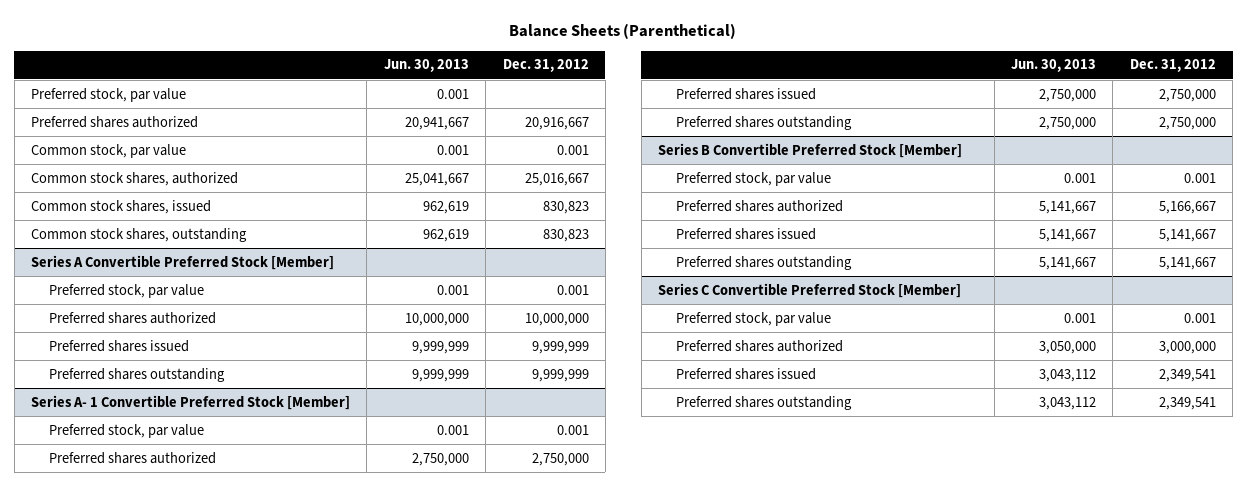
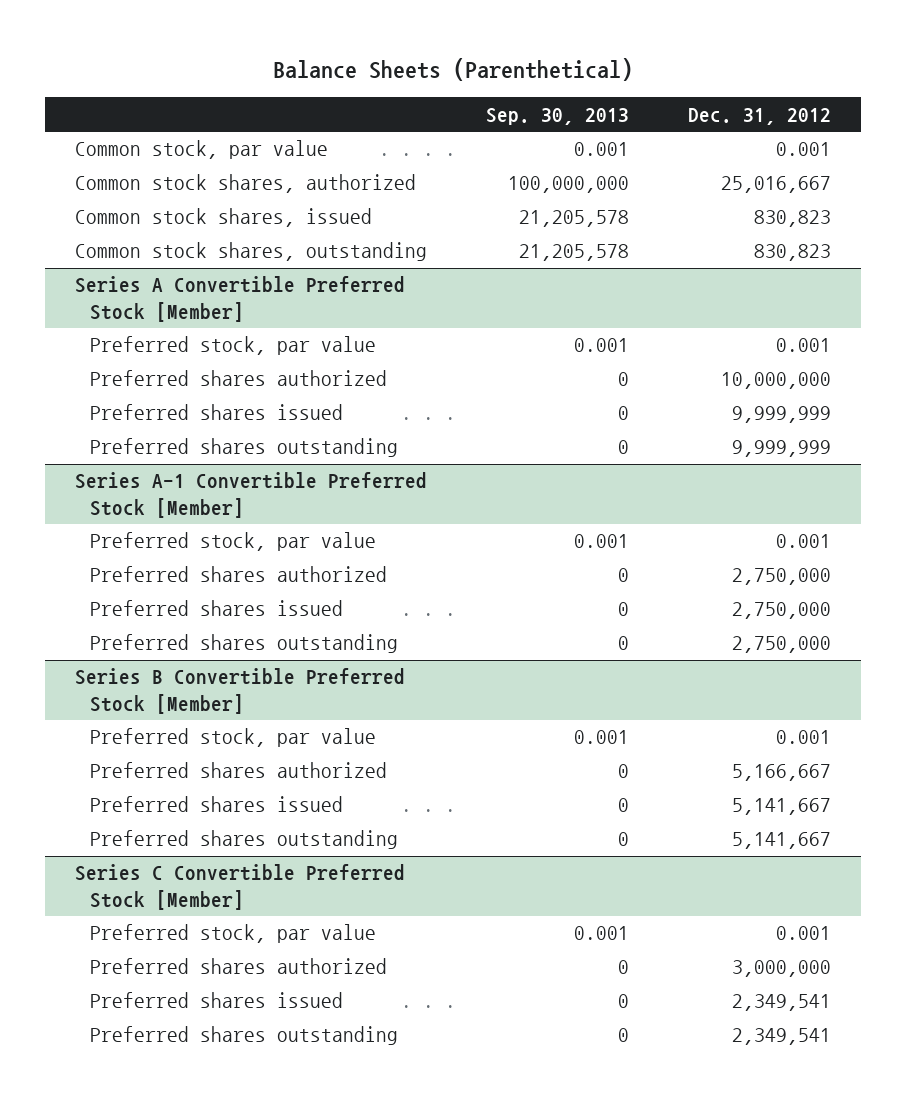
[383,59,469,73] Jun. 30, 2013 -> none
none -> [485,107,629,125] Sep. 30, 2013
[31,87,187,102] Preferred stock, par value -> none
[31,115,199,128] Preferred shares authorized -> none
[31,394,351,410] Series A- 1 Convertible Preferred Stock [Member] -> [74,472,427,518] Series A-1 Convertible Preferred Stock [Member]

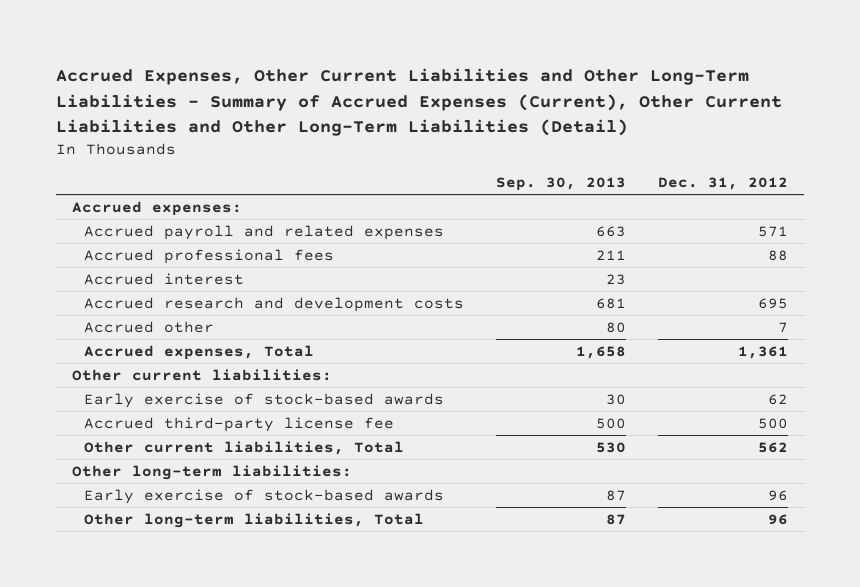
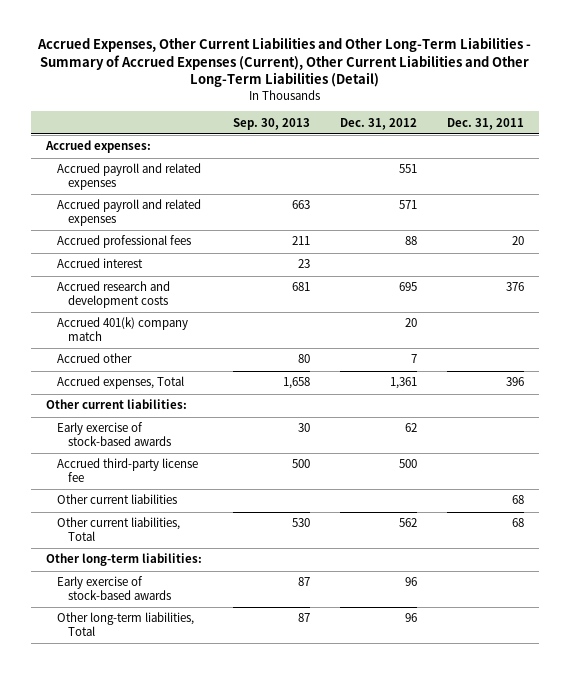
none -> [447,117,525,130] Dec. 31, 2011
none -> [57,163,202,191] Accrued payroll and related expenses
none -> [57,317,189,342] Accrued 401(k) company match
none -> [57,494,178,505] Other current liabilities

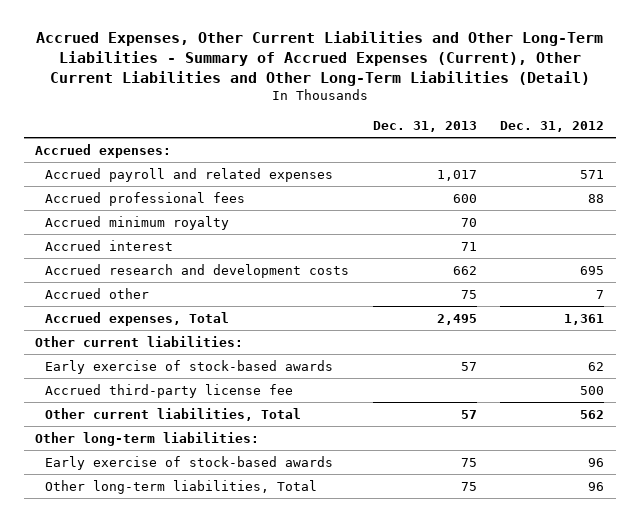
[232,117,310,130] Sep. 30, 2013 -> none
[447,117,525,130] Dec. 31, 2011 -> none
none -> [372,120,477,132] Dec. 31, 2013
[57,163,202,191] Accrued payroll and related expenses -> none
none -> [45,215,230,230] Accrued minimum royalty
[57,317,189,342] Accrued 401(k) company match -> none
[57,494,178,505] Other current liabilities -> none

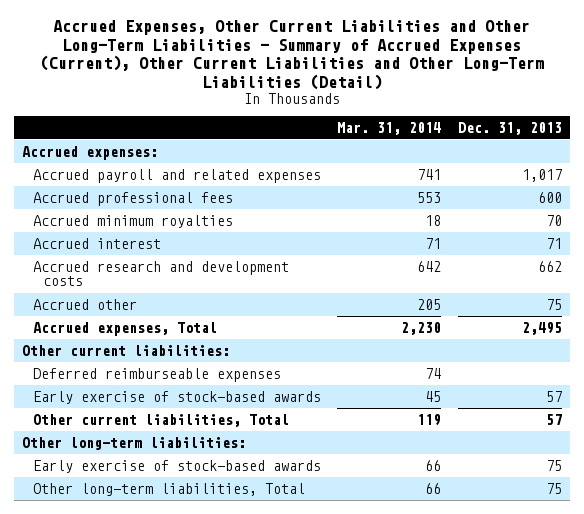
[500,120,605,132] Dec. 31, 2012 -> none
none -> [337,121,442,135] Mar. 31, 2014
[45,215,230,230] Accrued minimum royalty -> [32,215,233,229] Accrued minimum royalties
none -> [32,368,281,383] Deferred reimburseable expenses
[45,383,294,398] Accrued third-party license fee -> none

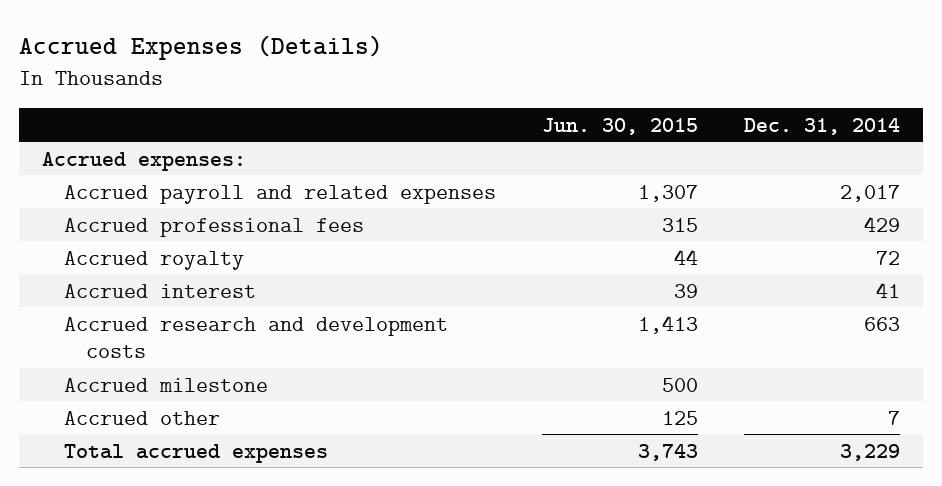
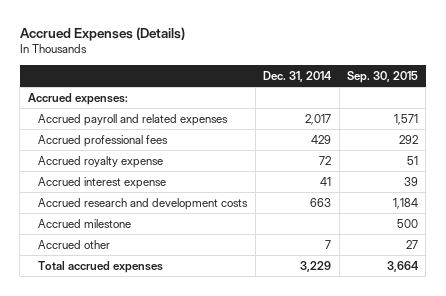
[542,117,699,135] Jun. 30, 2015 -> none
none -> [347,70,419,83] Sep. 30, 2015
[64,250,245,270] Accrued royalty -> [38,155,164,168] Accrued royalty expense
[64,283,257,298] Accrued interest -> [38,176,167,189] Accrued interest expense

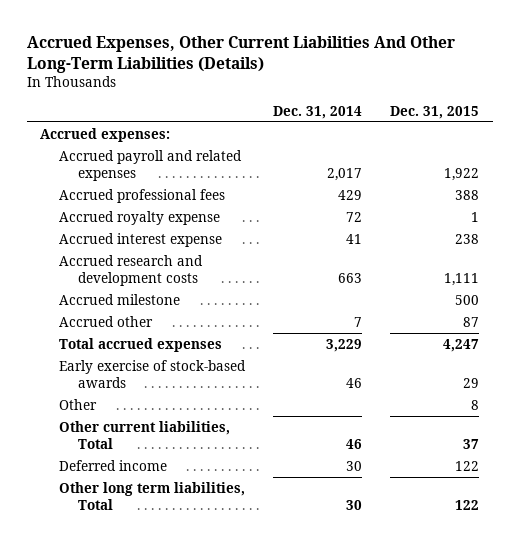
[19,26,185,41] Accrued Expenses (Details) -> [26,35,455,73] Accrued Expenses, Other Current Liabilities And Other Long-Term Liabilities (Details)
[347,70,419,83] Sep. 30, 2015 -> none
none -> [389,106,479,120] Dec. 31, 2015
none -> [59,359,247,388] Early exercise of stock-based awards
none -> [59,398,98,410] Other
none -> [59,420,231,449] Other current liabilities, Total
none -> [59,459,168,471] Deferred income
none -> [59,481,246,510] Other long term liabilities, Total

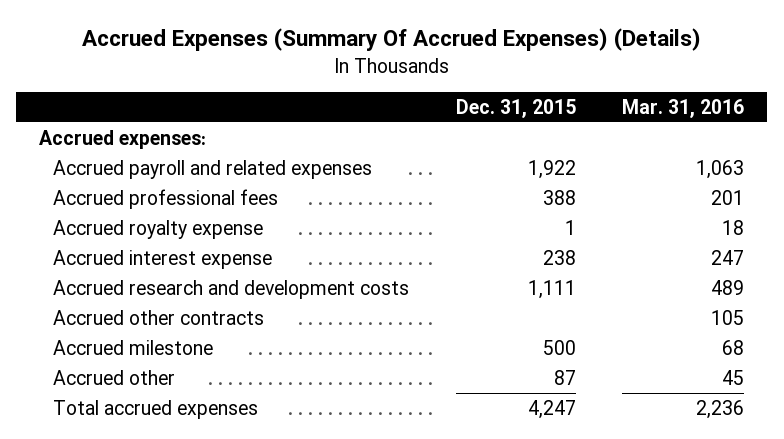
[26,35,455,73] Accrued Expenses, Other Current Liabilities And Other Long-Term Liabilities (Details) -> [81,28,701,52] Accrued Expenses (Summary Of Accrued Expenses) (Details)
[273,106,363,120] Dec. 31, 2014 -> none
none -> [622,98,745,118] Mar. 31, 2016
none -> [53,309,265,325] Accrued other contracts
[59,359,247,388] Early exercise of stock-based awards -> none
[59,398,98,410] Other -> none
[59,420,231,449] Other current liabilities, Total -> none
[59,459,168,471] Deferred income -> none
[59,481,246,510] Other long term liabilities, Total -> none

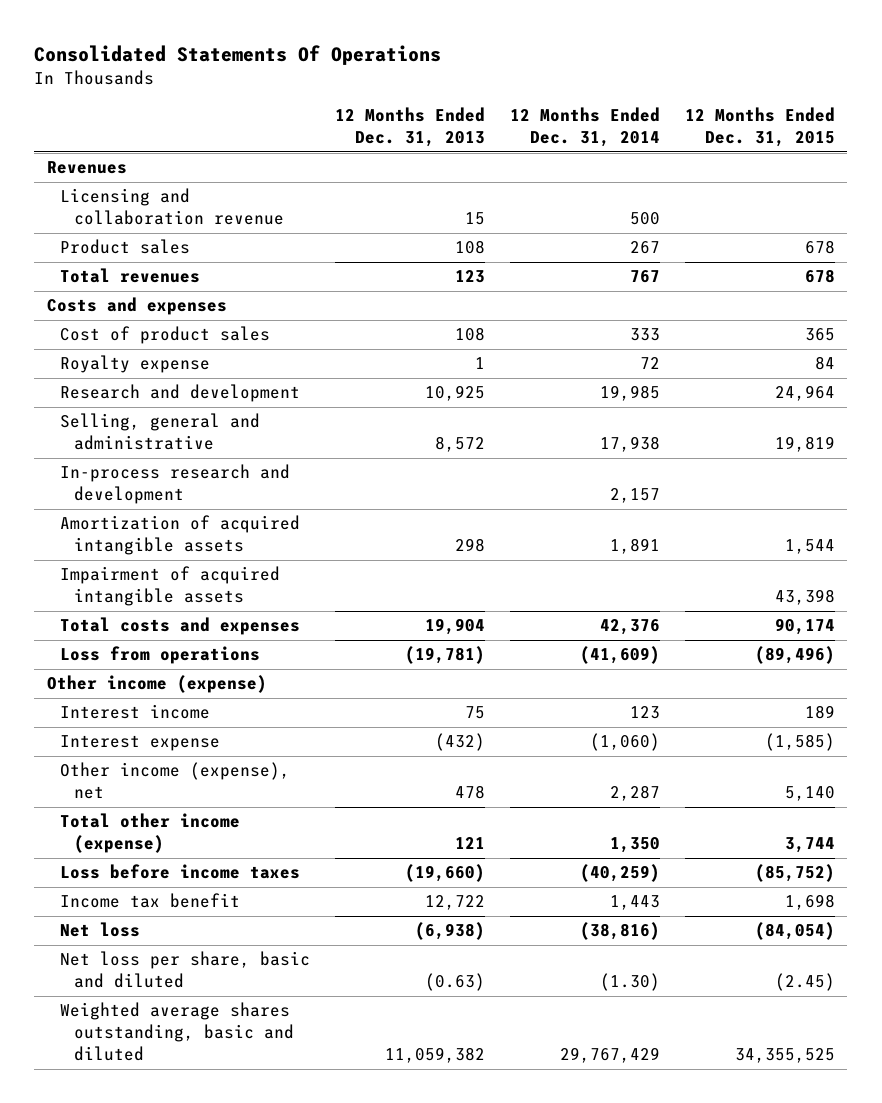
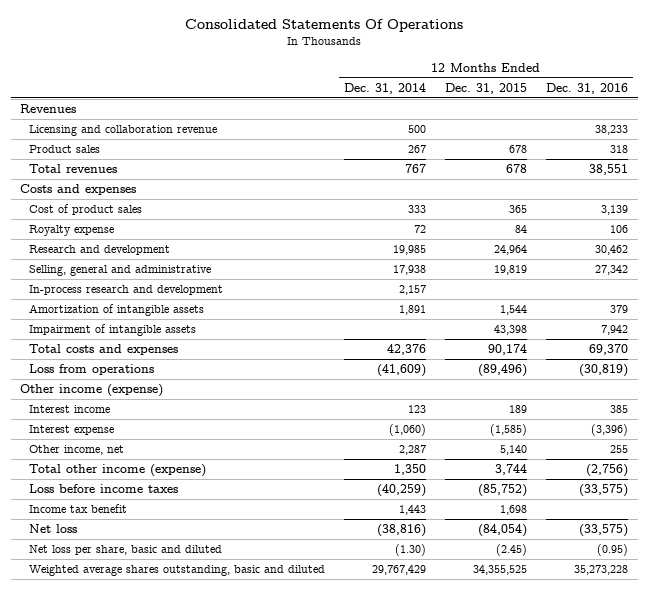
[335,107,486,148] 12 Months Ended Dec. 31, 2013 -> none
none -> [546,82,629,94] Dec. 31, 2016
[60,515,301,556] Amortization of acquired intangible assets -> [28,304,204,317] Amortization of intangible assets
[60,566,281,607] Impairment of acquired intangible assets -> [28,324,196,337] Impairment of intangible assets
[60,762,291,800] Other income (expense), net -> [28,445,124,456] Other income, net

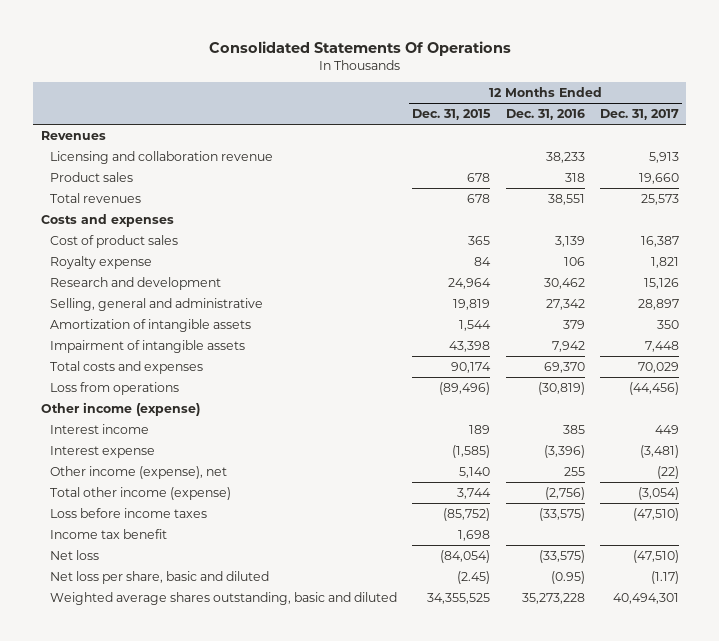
[343,82,426,94] Dec. 31, 2014 -> none
none -> [599,109,679,121] Dec. 31, 2017
[28,285,223,296] In-process research and development -> none
[28,445,124,456] Other income, net -> [50,465,228,479] Other income (expense), net

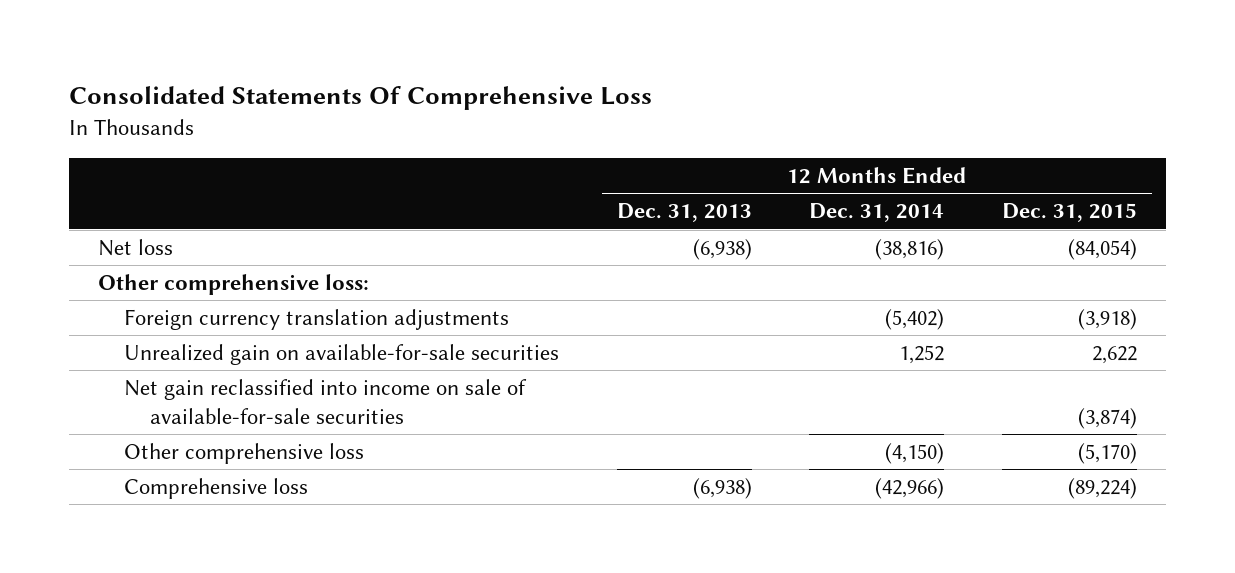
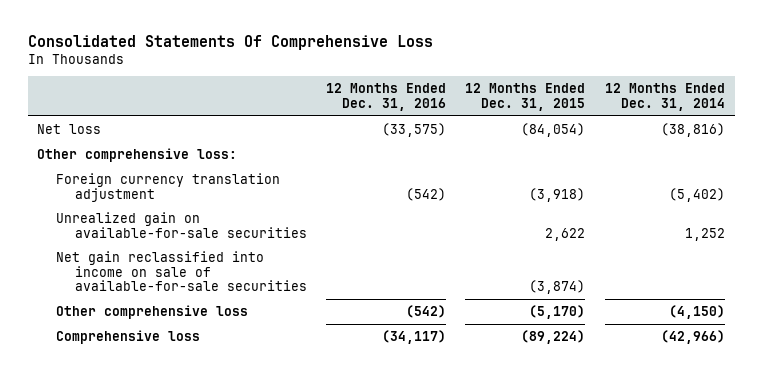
[616,203,752,223] Dec. 31, 2013 -> none
none -> [325,83,446,111] 12 Months Ended Dec. 31, 2016
[124,309,510,331] Foreign currency translation adjustments -> [56,172,281,202] Foreign currency translation adjustment

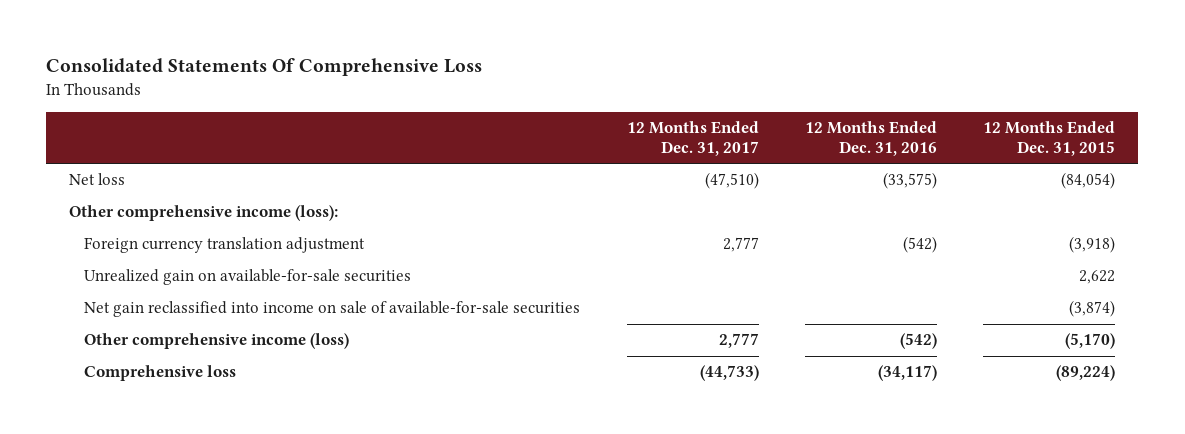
[604,83,725,111] 12 Months Ended Dec. 31, 2014 -> none
none -> [626,121,759,156] 12 Months Ended Dec. 31, 2017
[37,147,238,162] Other comprehensive loss: -> [69,205,339,222] Other comprehensive income (loss):
[56,304,249,319] Other comprehensive loss -> [84,333,350,350] Other comprehensive income (loss)

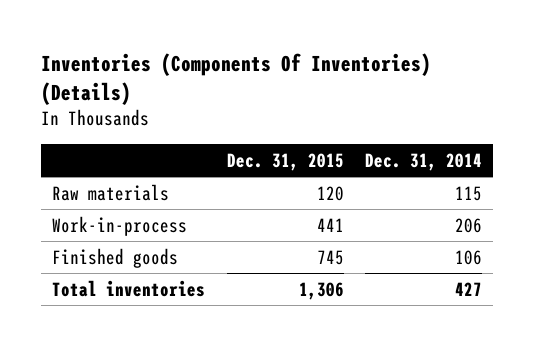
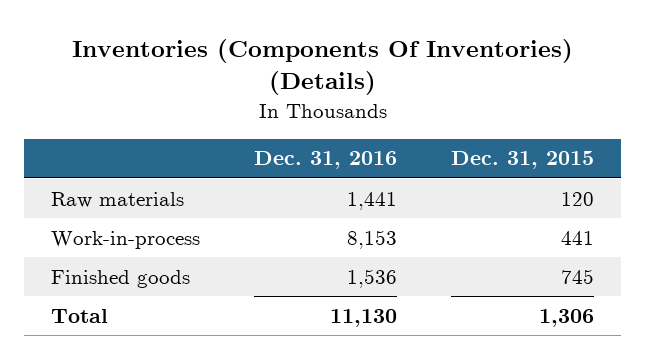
[365,152,483,171] Dec. 31, 2014 -> none
none -> [254,151,398,170] Dec. 31, 2016
[52,279,206,297] Total inventories -> [51,308,109,323] Total

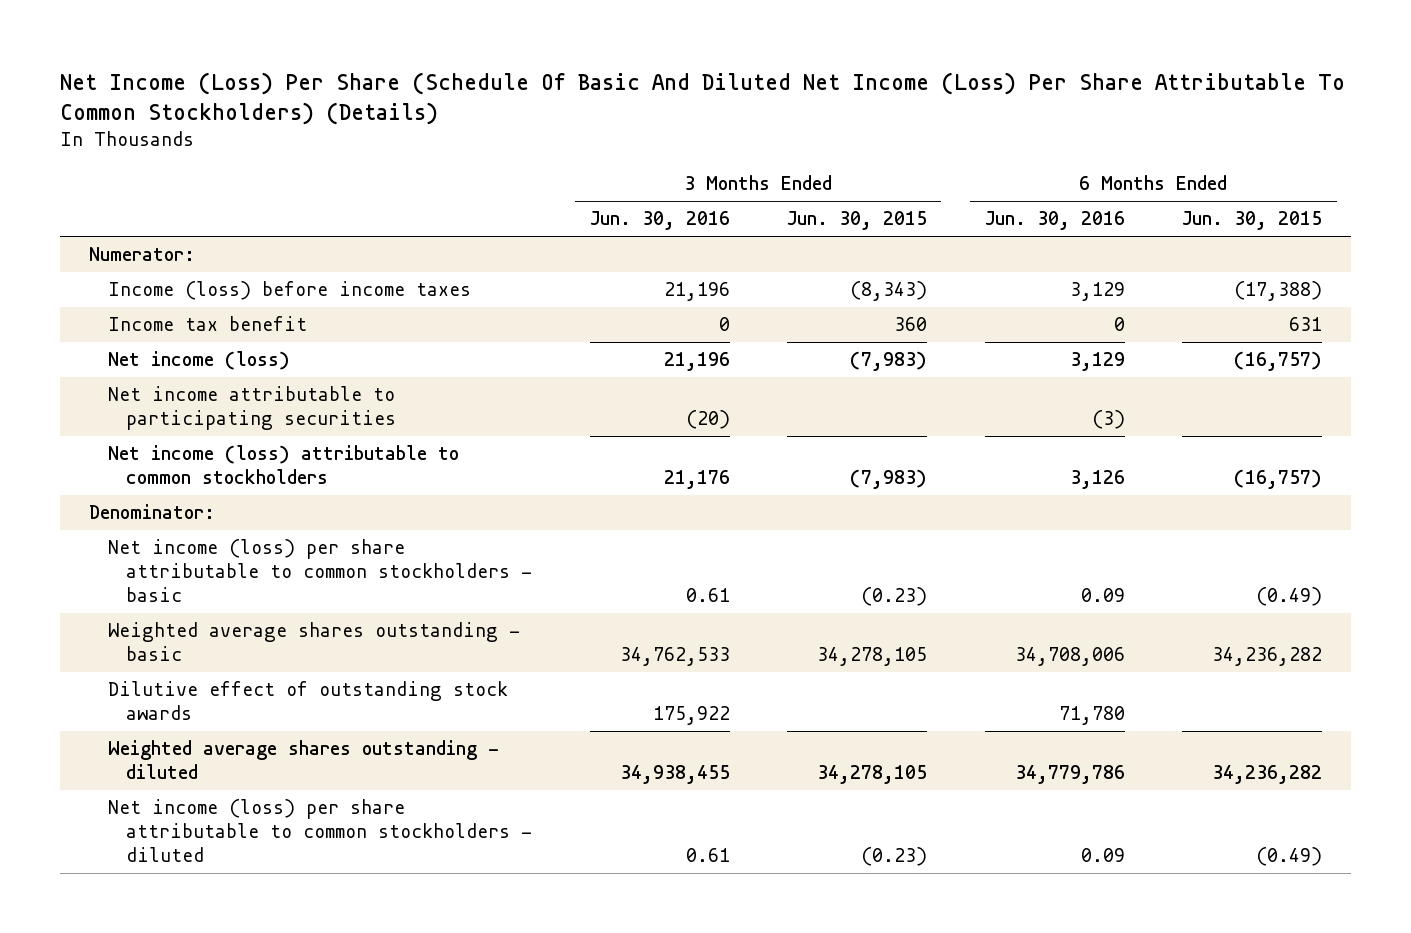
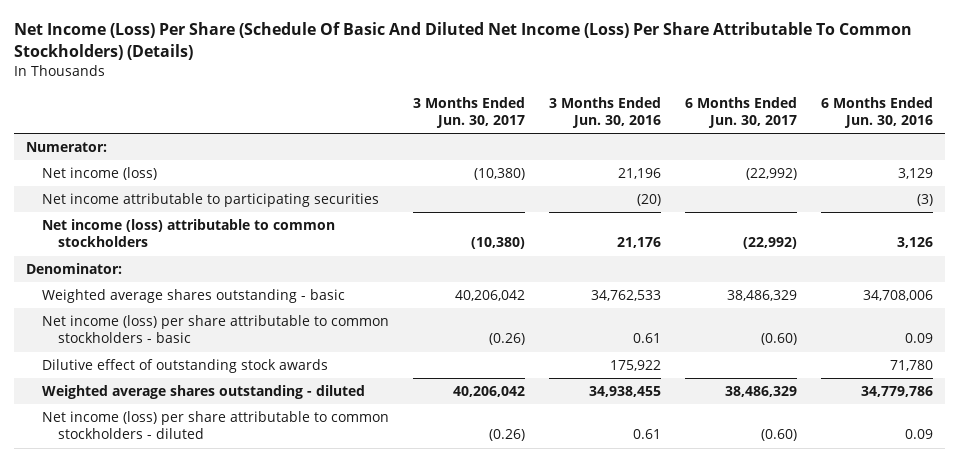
[787,211,928,231] Jun. 30, 2015 -> none
[1182,211,1323,231] Jun. 30, 2015 -> none
none -> [413,96,526,128] 3 Months Ended Jun. 30, 2017
none -> [685,96,798,128] 6 Months Ended Jun. 30, 2017
[107,281,471,301] Income (loss) before income taxes -> none
[107,316,307,332] Income tax benefit -> none
[107,539,533,602] Net income (loss) per share attributable to common stockholders - basic -> [42,315,390,344] Net income (loss) per share attributable to common stockholders - basic

